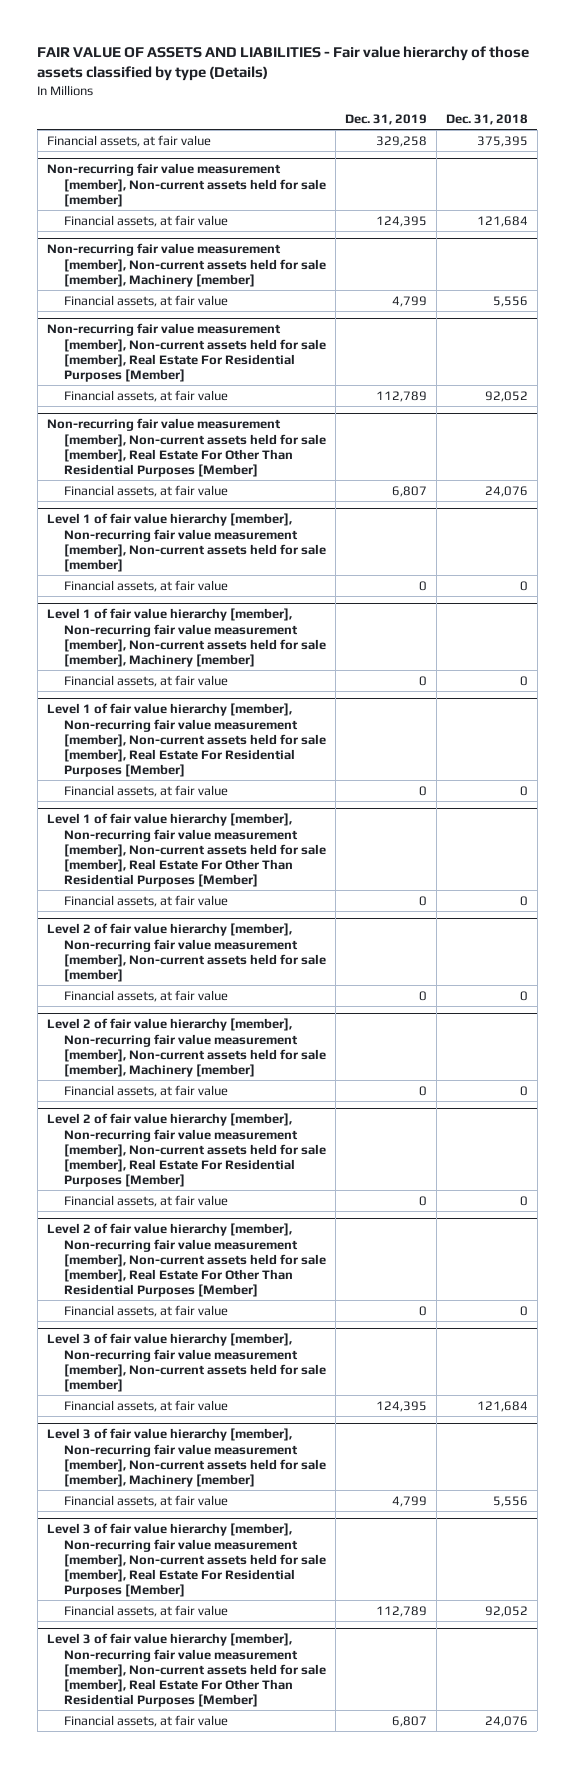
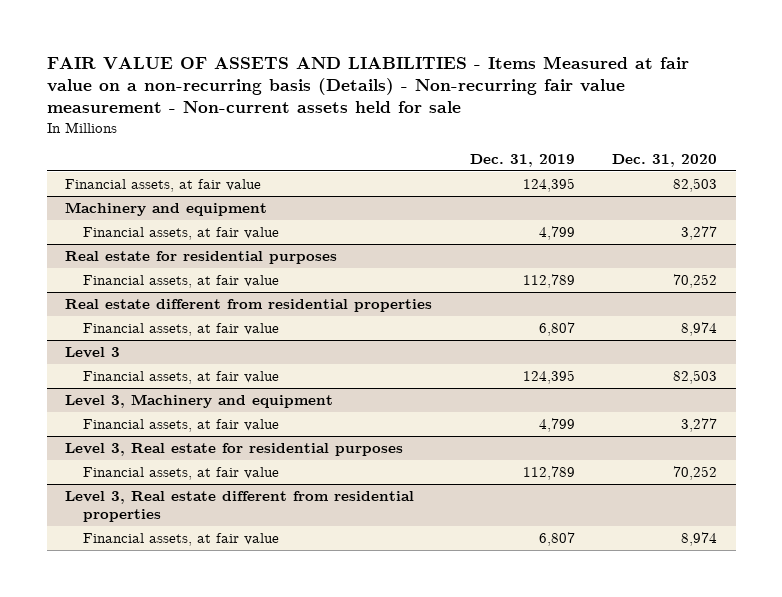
[37,46,530,82] FAIR VALUE OF ASSETS AND LIABILITIES - Fair value hierarchy of those assets classified by type (Details) -> [46,55,689,114] FAIR VALUE OF ASSETS AND LIABILITIES - Items Measured at fair value on a non-recurring basis (Details) - Non-recurring fair value measurement - Non-current assets held for sale
[445,113,528,125] Dec. 31, 2018 -> none
none -> [611,153,717,167] Dec. 31, 2020
[46,134,211,147] Financial assets, at fair value -> none
[46,163,327,207] Non-recurring fair value measurement [member], Non-current assets held for sale [member] -> none
[46,243,327,287] Non-recurring fair value measurement [member], Non-current assets held for sale [member], Machinery [member] -> none
none -> [65,201,268,216] Machinery and equipment
[46,323,327,382] Non-recurring fair value measurement [member], Non-current assets held for sale [member], Real Estate For Residential Purposes [Member] -> none
none -> [65,250,338,264] Real estate for residential purposes
[46,418,327,477] Non-recurring fair value measurement [member], Non-current assets held for sale [member], Real Estate For Other Than Residential Purposes [Member] -> none
none -> [65,298,433,312] Real estate different from residential properties
[46,513,327,572] Level 1 of fair value hierarchy [member], Non-recurring fair value measurement [member], Non-current assets held for sale [member] -> none
[64,579,229,592] Financial assets, at fair value -> none
[46,608,327,667] Level 1 of fair value hierarchy [member], Non-recurring fair value measurement [member], Non-current assets held for sale [member], Machinery [member] -> none
[64,674,229,687] Financial assets, at fair value -> none
[46,703,327,777] Level 1 of fair value hierarchy [member], Non-recurring fair value measurement [member], Non-current assets held for sale [member], Real Estate For Residential Purposes [Member] -> none
[64,784,229,797] Financial assets, at fair value -> none
[46,813,327,887] Level 1 of fair value hierarchy [member], Non-recurring fair value measurement [member], Non-current assets held for sale [member], Real Estate For Other Than Residential Purposes [Member] -> none
[64,894,229,907] Financial assets, at fair value -> none
[46,923,327,982] Level 2 of fair value hierarchy [member], Non-recurring fair value measurement [member], Non-current assets held for sale [member] -> none
[64,989,229,1002] Financial assets, at fair value -> none
[46,1018,327,1077] Level 2 of fair value hierarchy [member], Non-recurring fair value measurement [member], Non-current assets held for sale [member], Machinery [member] -> none
[64,1084,229,1097] Financial assets, at fair value -> none
[46,1113,327,1187] Level 2 of fair value hierarchy [member], Non-recurring fair value measurement [member], Non-current assets held for sale [member], Real Estate For Residential Purposes [Member] -> none
[64,1194,229,1207] Financial assets, at fair value -> none
[46,1223,327,1297] Level 2 of fair value hierarchy [member], Non-recurring fair value measurement [member], Non-current assets held for sale [member], Real Estate For Other Than Residential Purposes [Member] -> none
[64,1304,229,1317] Financial assets, at fair value -> none
[46,1333,327,1392] Level 3 of fair value hierarchy [member], Non-recurring fair value measurement [member], Non-current assets held for sale [member] -> none
none -> [65,346,121,358] Level 3
[46,1428,327,1487] Level 3 of fair value hierarchy [member], Non-recurring fair value measurement [member], Non-current assets held for sale [member], Machinery [member] -> none
none -> [65,393,334,408] Level 3, Machinery and equipment
[46,1523,327,1597] Level 3 of fair value hierarchy [member], Non-recurring fair value measurement [member], Non-current assets held for sale [member], Real Estate For Residential Purposes [Member] -> none
none -> [65,442,404,456] Level 3, Real estate for residential purposes
[46,1633,327,1707] Level 3 of fair value hierarchy [member], Non-recurring fair value measurement [member], Non-current assets held for sale [member], Real Estate For Other Than Residential Purposes [Member] -> none
none -> [65,490,415,522] Level 3, Real estate different from residential properties

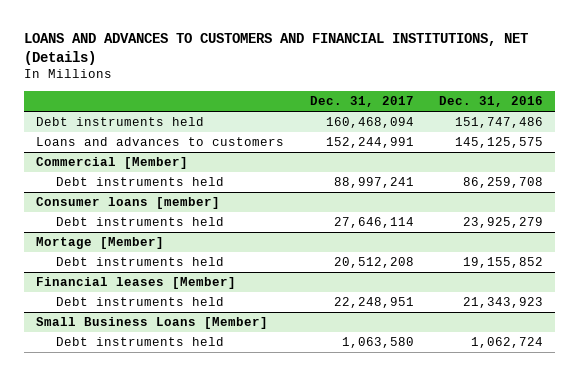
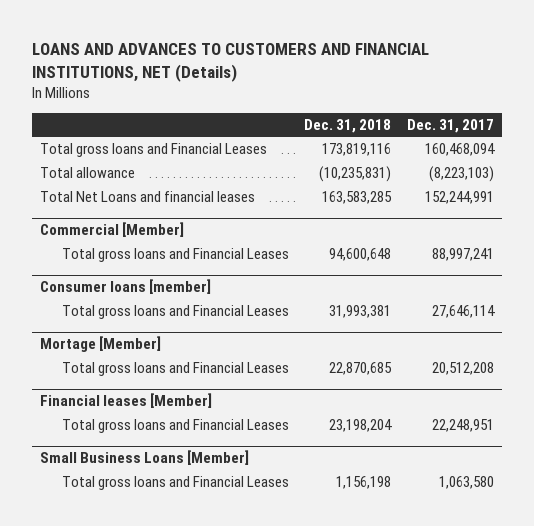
[438,95,543,107] Dec. 31, 2016 -> none
none -> [304,118,392,133] Dec. 31, 2018
[36,117,205,127] Debt instruments held -> [39,143,267,158] Total gross loans and Financial Leases
none -> [39,167,135,179] Total allowance
[36,137,285,147] Loans and advances to customers -> [39,191,255,203] Total Net Loans and financial leases
[55,177,224,187] Debt instruments held -> [61,248,289,263] Total gross loans and Financial Leases
[55,217,224,227] Debt instruments held -> [61,305,289,320] Total gross loans and Financial Leases
[55,257,224,267] Debt instruments held -> [61,362,289,377] Total gross loans and Financial Leases
[55,297,224,307] Debt instruments held -> [61,419,289,434] Total gross loans and Financial Leases
[55,337,224,347] Debt instruments held -> [61,476,289,491] Total gross loans and Financial Leases

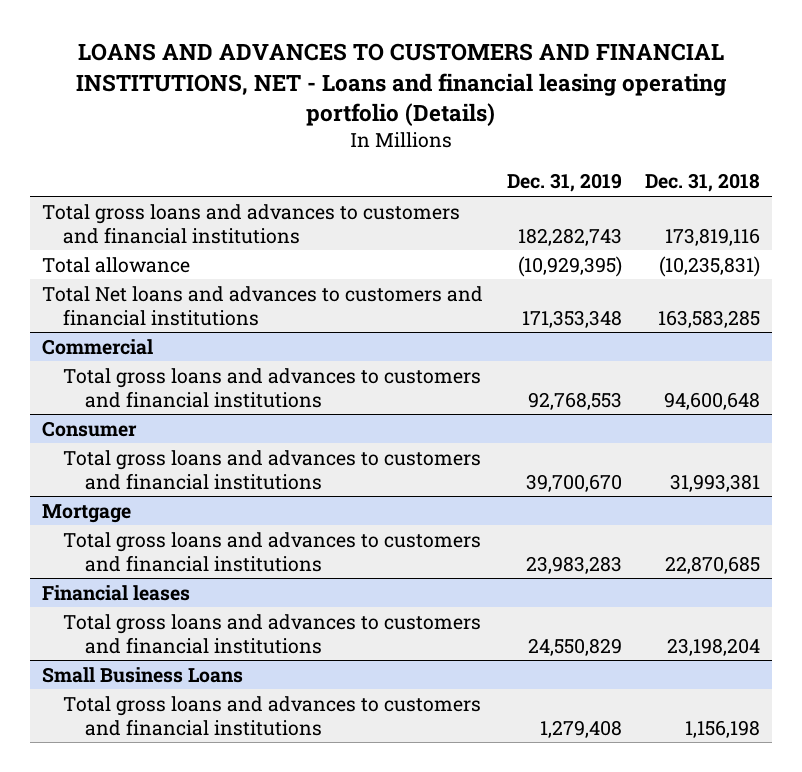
[32,43,430,83] LOANS AND ADVANCES TO CUSTOMERS AND FINANCIAL INSTITUTIONS, NET (Details) -> [76,43,728,126] LOANS AND ADVANCES TO CUSTOMERS AND FINANCIAL INSTITUTIONS, NET - Loans and financial leasing operating portfolio (Details)
[406,118,494,133] Dec. 31, 2017 -> none
none -> [506,173,622,193] Dec. 31, 2019
[39,143,267,158] Total gross loans and Financial Leases -> [41,203,460,244] Total gross loans and advances to customers and financial institutions
[39,191,255,203] Total Net Loans and financial leases -> [41,285,483,326] Total Net loans and advances to customers and financial institutions
[39,222,184,238] Commercial [Member] -> [41,338,153,355] Commercial
[61,248,289,263] Total gross loans and Financial Leases -> [63,367,482,408] Total gross loans and advances to customers and financial institutions
[39,279,211,295] Consumer loans [member] -> [41,420,137,437] Consumer
[61,305,289,320] Total gross loans and Financial Leases -> [63,449,482,490] Total gross loans and advances to customers and financial institutions
[39,336,161,353] Mortage [Member] -> [41,503,131,523] Mortgage
[61,362,289,377] Total gross loans and Financial Leases -> [63,531,482,572] Total gross loans and advances to customers and financial institutions
[39,393,212,409] Financial leases [Member] -> [41,584,190,601] Financial leases
[61,419,289,434] Total gross loans and Financial Leases -> [63,613,482,654] Total gross loans and advances to customers and financial institutions
[39,450,249,466] Small Business Loans [Member] -> [41,666,243,683] Small Business Loans
[61,476,289,491] Total gross loans and Financial Leases -> [63,695,482,736] Total gross loans and advances to customers and financial institutions

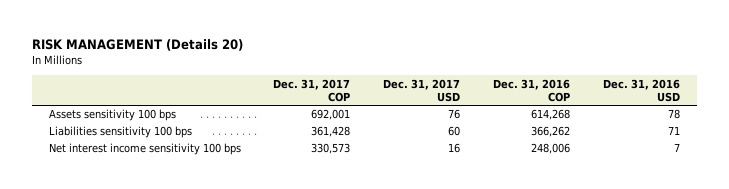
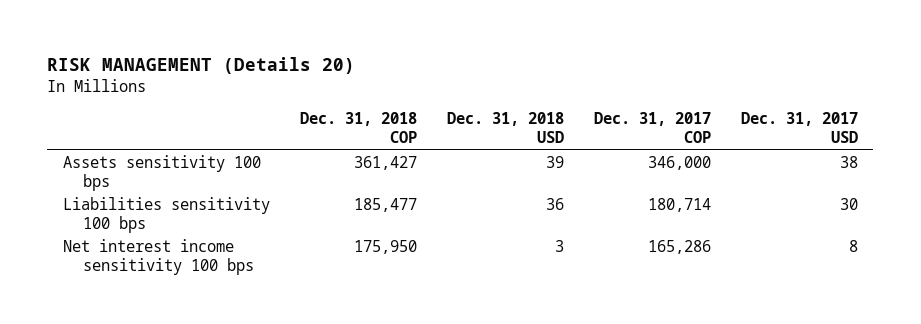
[493,78,571,102] Dec. 31, 2016 COP -> none
[603,78,681,102] Dec. 31, 2016 USD -> none
none -> [299,112,417,144] Dec. 31, 2018 COP
none -> [446,112,564,144] Dec. 31, 2018 USD
[311,109,351,121] 692,001 -> [647,156,711,171] 346,000
[448,109,461,120] 76 -> [840,156,859,169] 38
[311,126,351,138] 361,428 -> [647,198,711,213] 180,714
[448,126,461,137] 60 -> [840,198,859,211] 30
[311,143,351,155] 330,573 -> [647,240,711,255] 165,286
[448,143,461,154] 16 -> [849,240,859,253] 8

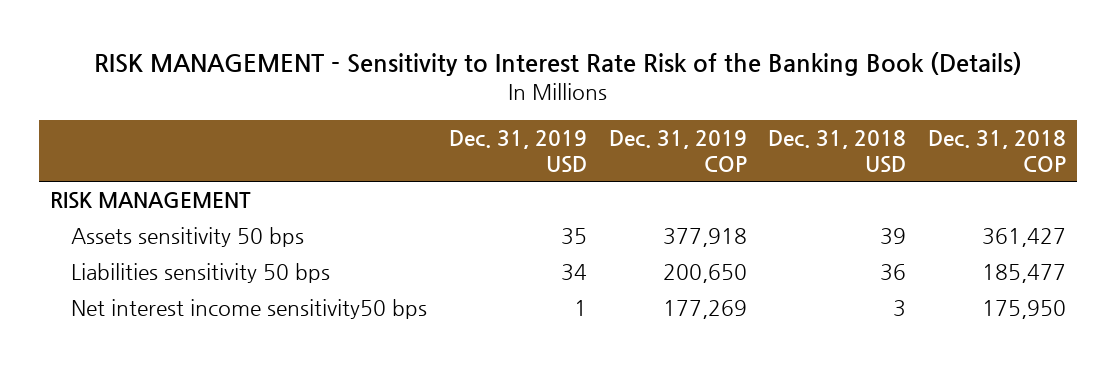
[47,57,356,75] RISK MANAGEMENT (Details 20) -> [94,52,1023,77] RISK MANAGEMENT - Sensitivity to Interest Rate Risk of the Banking Book (Details)
[593,112,711,144] Dec. 31, 2017 COP -> none
[741,112,859,144] Dec. 31, 2017 USD -> none
none -> [448,130,587,173] Dec. 31, 2019 USD
none -> [608,130,747,172] Dec. 31, 2019 COP
none -> [49,192,251,210] RISK MANAGEMENT
[62,155,261,192] Assets sensitivity 100 bps -> [71,227,305,248] Assets sensitivity 50 bps
[62,197,270,234] Liabilities sensitivity 100 bps -> [71,263,331,284] Liabilities sensitivity 50 bps
[62,239,254,276] Net interest income sensitivity 100 bps -> [71,299,428,320] Net interest income sensitivity50 bps

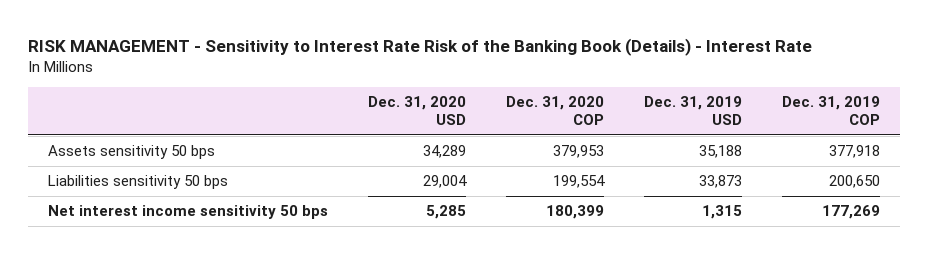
[94,52,1023,77] RISK MANAGEMENT - Sensitivity to Interest Rate Risk of the Banking Book (Details) -> [28,37,813,56] RISK MANAGEMENT - Sensitivity to Interest Rate Risk of the Banking Book (Details) - Interest Rate
[768,130,907,173] Dec. 31, 2018 USD -> none
[928,130,1067,172] Dec. 31, 2018 COP -> none
none -> [368,95,467,126] Dec. 31, 2020 USD
none -> [506,95,605,126] Dec. 31, 2020 COP
[49,192,251,210] RISK MANAGEMENT -> none
[560,228,587,246] 35 -> [698,145,742,159] 35,188
[560,264,587,282] 34 -> [698,175,742,189] 33,873
[71,299,428,320] Net interest income sensitivity50 bps -> [48,205,329,220] Net interest income sensitivity 50 bps
[573,300,587,317] 1 -> [701,205,742,220] 1,315

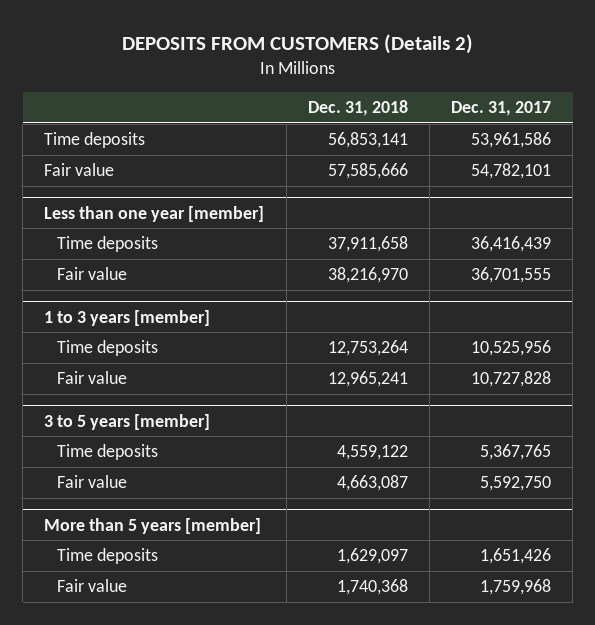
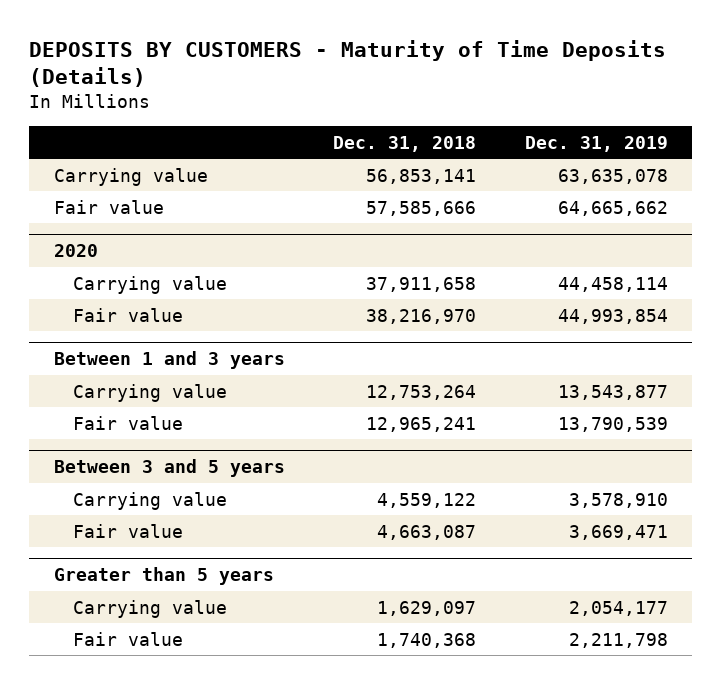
[121,34,473,55] DEPOSITS FROM CUSTOMERS (Details 2) -> [29,39,667,88] DEPOSITS BY CUSTOMERS - Maturity of Time Deposits (Details)
[451,101,552,117] Dec. 31, 2017 -> none
none -> [524,135,668,152] Dec. 31, 2019
[44,132,146,149] Time deposits -> [53,167,208,186] Carrying value
[44,205,265,222] Less than one year [member] -> [53,244,98,258] 2020
[57,236,159,253] Time deposits -> [72,275,227,294] Carrying value
[44,309,211,326] 1 to 3 years [member] -> [53,351,285,370] Between 1 and 3 years
[57,340,159,357] Time deposits -> [72,383,227,402] Carrying value
[44,413,211,430] 3 to 5 years [member] -> [53,459,285,478] Between 3 and 5 years
[57,444,159,461] Time deposits -> [72,491,227,510] Carrying value
[44,517,262,534] More than 5 years [member] -> [53,567,274,586] Greater than 5 years
[57,548,159,565] Time deposits -> [72,599,227,618] Carrying value

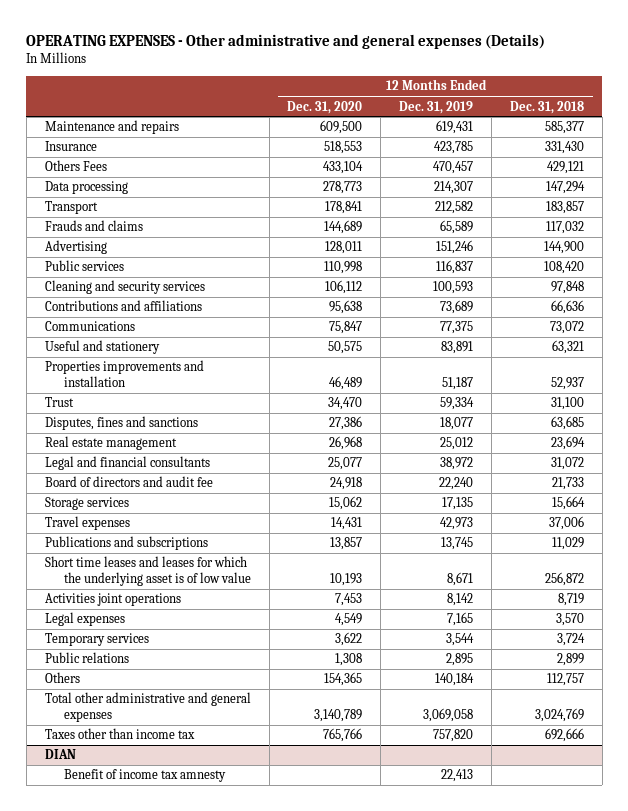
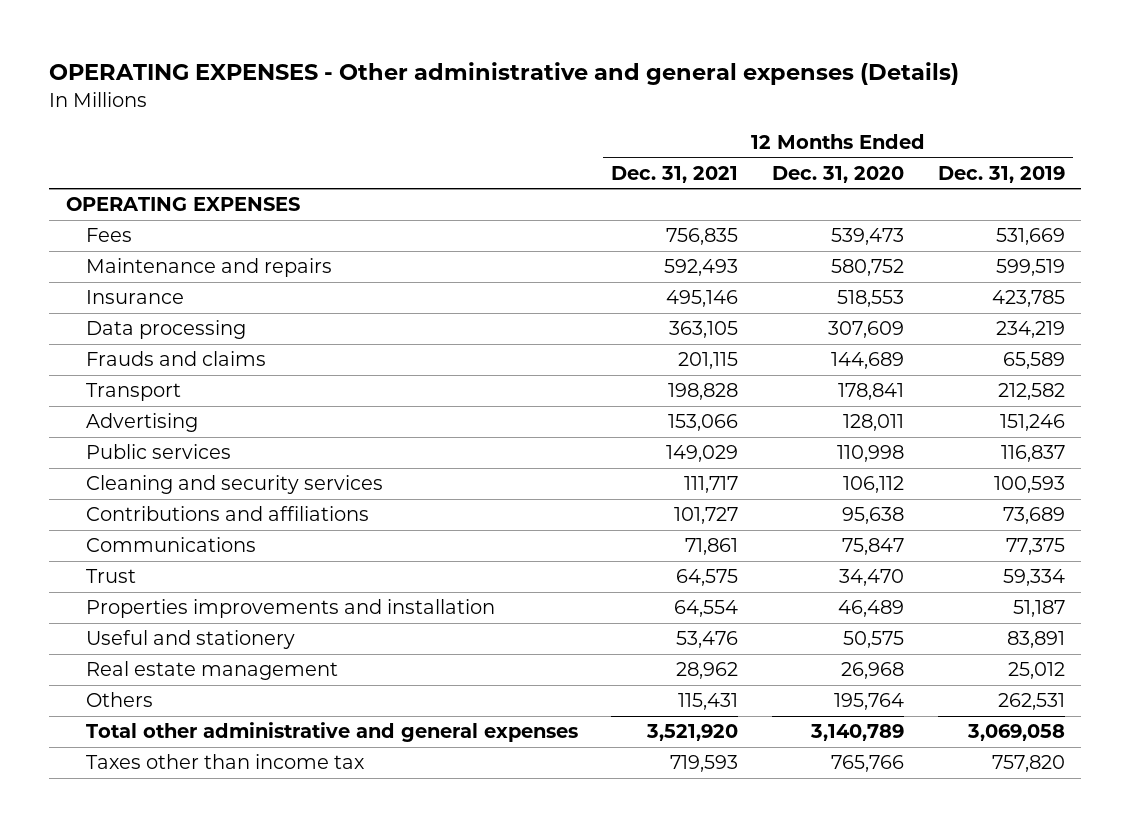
[509,100,584,114] Dec. 31, 2018 -> none
none -> [611,165,739,183] Dec. 31, 2021
none -> [66,197,301,212] OPERATING EXPENSES
none -> [85,228,132,243] Fees
[320,120,363,135] 609,500 -> [831,259,905,277] 580,752
[436,120,474,135] 619,431 -> [995,259,1065,277] 599,519
[44,160,107,172] Others Fees -> none
[323,181,363,195] 278,773 -> [828,321,905,339] 307,609
[434,181,474,195] 214,307 -> [995,321,1065,339] 234,219
[44,201,98,215] Transport -> [85,383,181,402] Transport
[44,416,198,431] Disputes, fines and sanctions -> none
[44,360,204,388] Properties improvements and installation -> [85,599,495,619] Properties improvements and installation
[44,340,160,355] Useful and stationery -> [85,630,295,650] Useful and stationery
[44,456,210,471] Legal and financial consultants -> none
[44,476,213,488] Board of directors and audit fee -> none
[44,497,129,511] Storage services -> none
[44,516,130,531] Travel expenses -> none
[44,536,208,551] Publications and subscriptions -> none
[44,556,251,587] Short time leases and leases for which the underlying asset is of low value -> none
[44,593,181,607] Activities joint operations -> none
[44,612,125,627] Legal expenses -> none
[44,633,149,647] Temporary services -> none
[44,652,129,664] Public relations -> none
[324,672,363,687] 154,365 -> [834,693,905,711] 195,764
[435,673,475,687] 140,184 -> [997,693,1065,711] 262,531
[44,749,76,760] DIAN -> none
[63,769,226,783] Benefit of income tax amnesty -> none

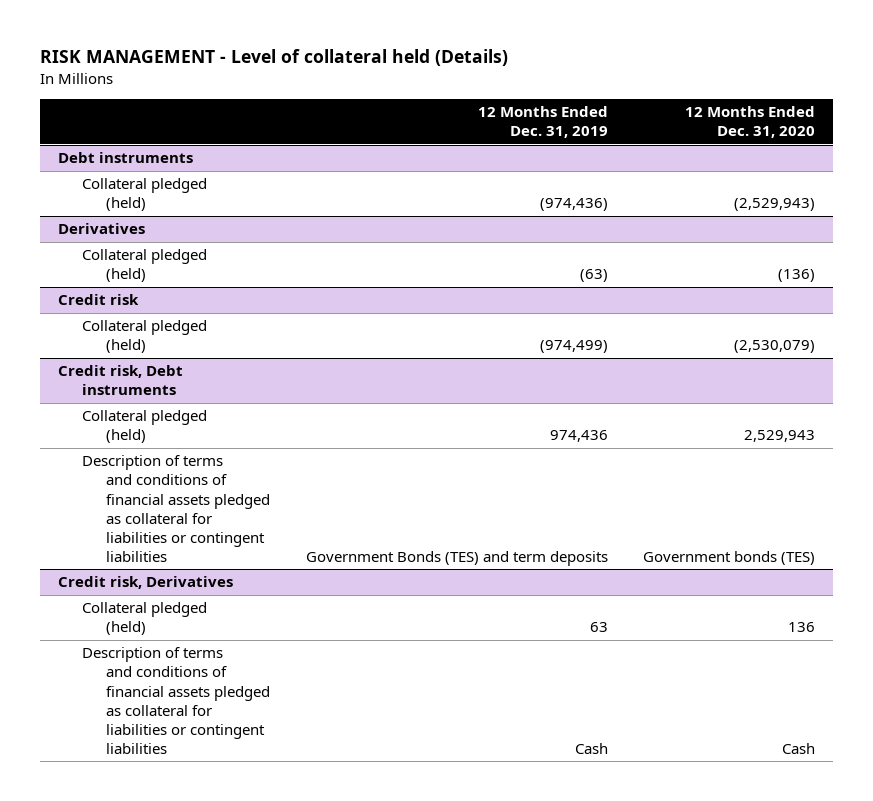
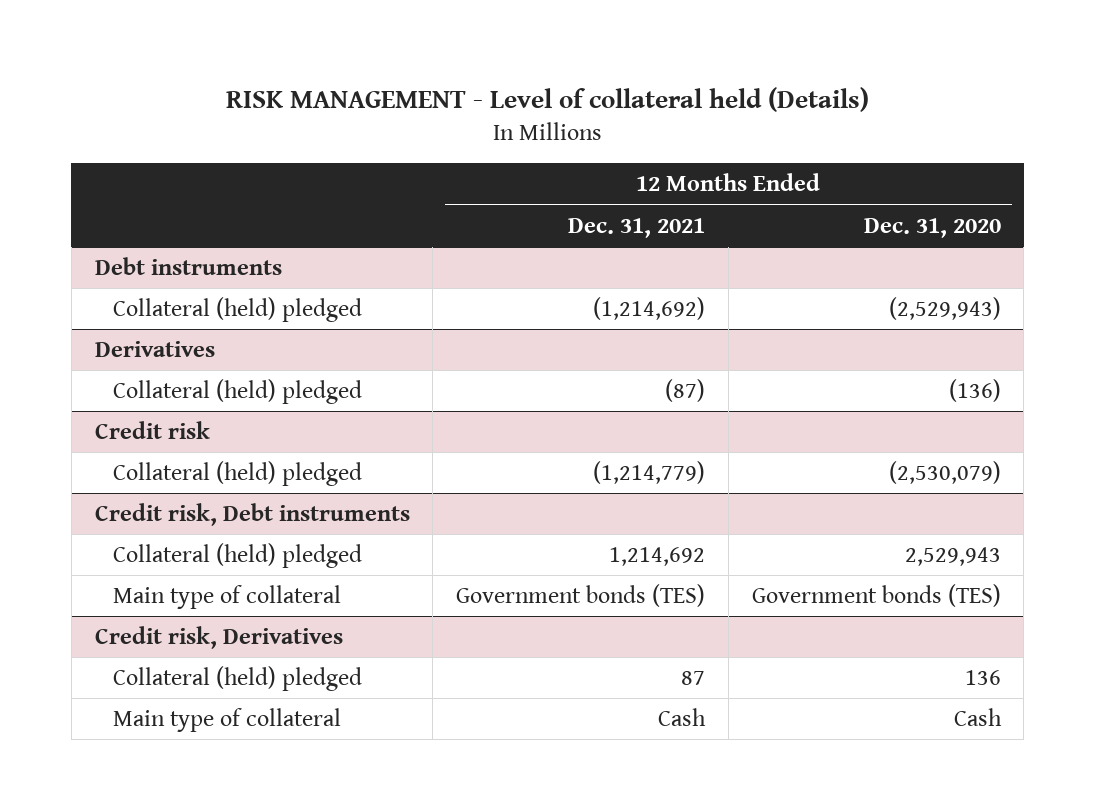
[477,106,608,139] 12 Months Ended Dec. 31, 2019 -> none
none -> [568,217,706,238] Dec. 31, 2021
[81,178,207,212] Collateral pledged (held) -> [113,297,363,323] Collateral (held) pledged
[81,249,207,283] Collateral pledged (held) -> [113,379,363,405] Collateral (held) pledged
[81,320,207,354] Collateral pledged (held) -> [113,461,363,487] Collateral (held) pledged
[81,410,207,444] Collateral pledged (held) -> [113,543,363,569] Collateral (held) pledged
[81,455,271,563] Description of terms and conditions of financial assets pledged as collateral for liabilities or contingent liabilities -> [113,585,342,610] Main type of collateral
[81,602,207,636] Collateral pledged (held) -> [113,666,363,692] Collateral (held) pledged
[81,647,271,755] Description of terms and conditions of financial assets pledged as collateral for liabilities or contingent liabilities -> [113,708,342,733] Main type of collateral

